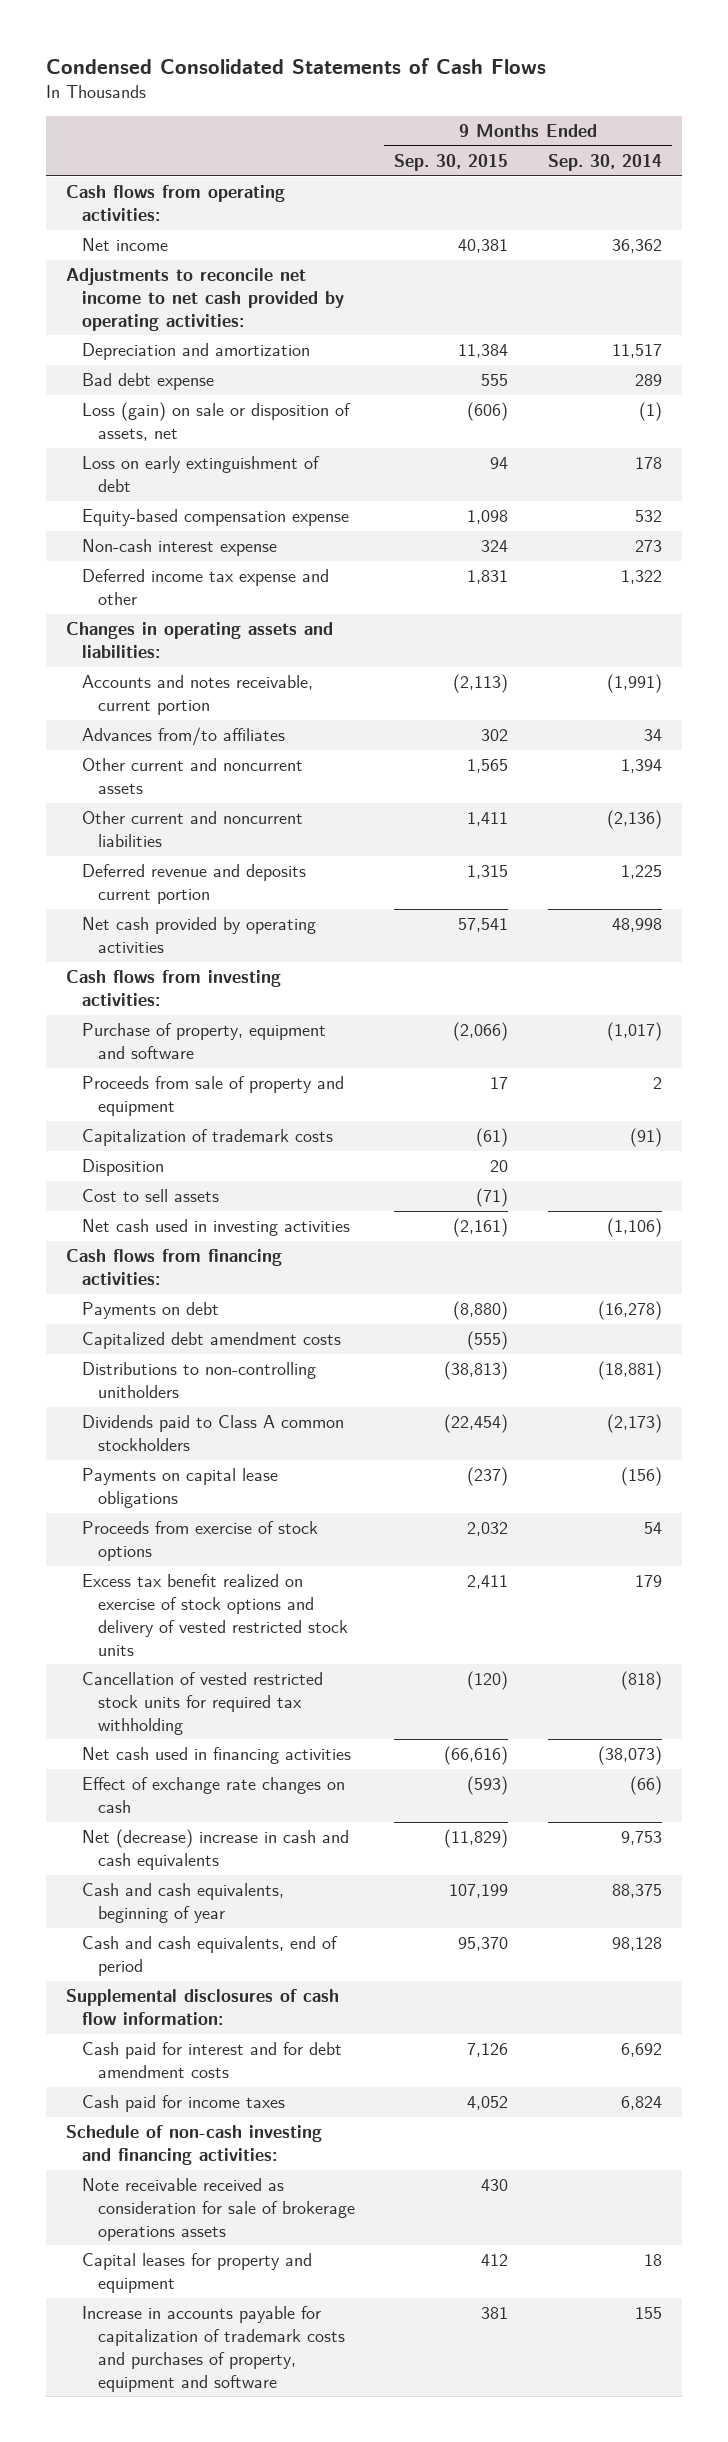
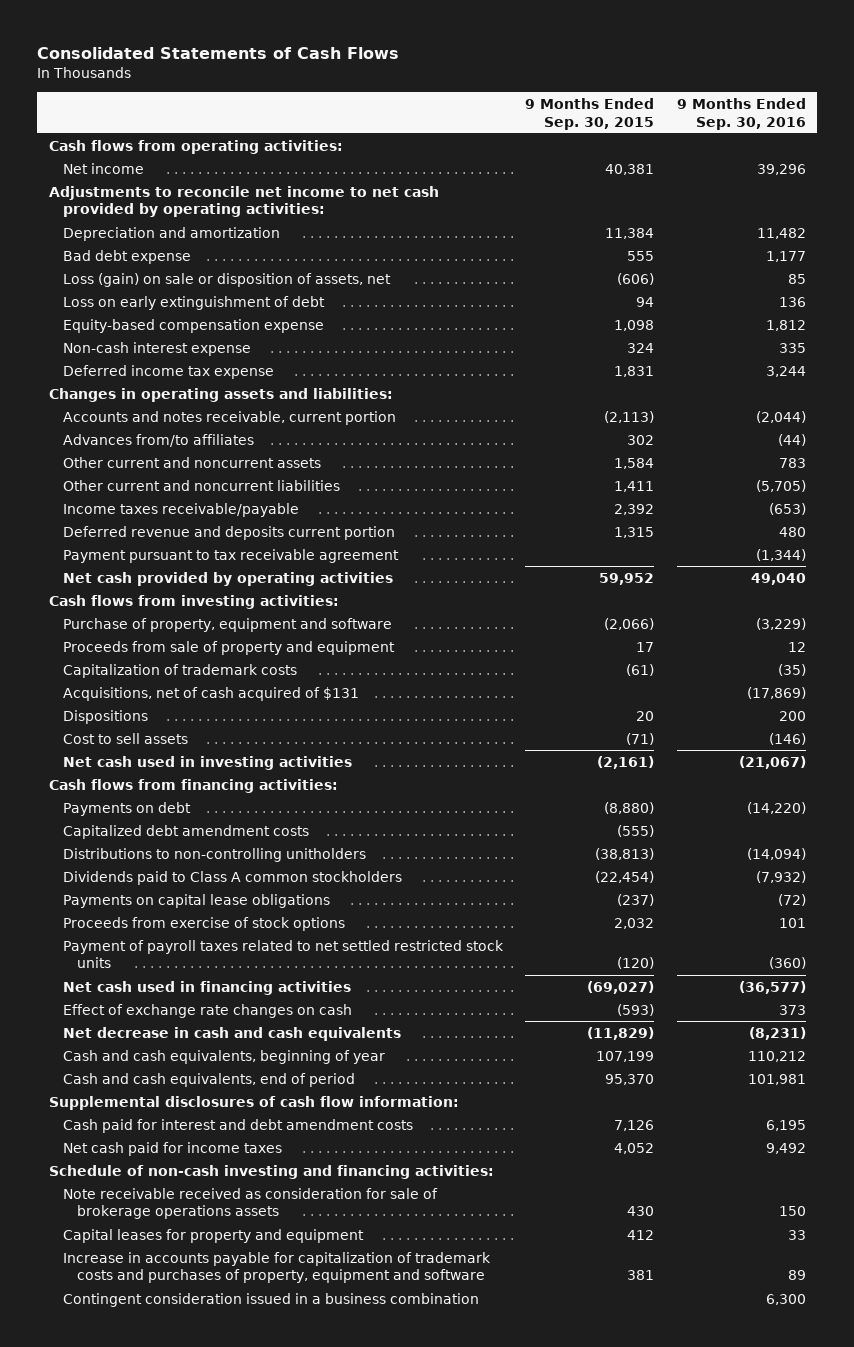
[45,57,546,74] Condensed Consolidated Statements of Cash Flows -> [37,47,400,60] Consolidated Statements of Cash Flows
[548,154,663,172] Sep. 30, 2014 -> none
none -> [676,97,806,130] 9 Months Ended Sep. 30, 2016
[81,569,329,605] Deferred income tax expense and other -> [62,364,274,379] Deferred income tax expense
[467,759,509,774] 1,565 -> [614,457,655,469] 1,584
none -> [62,502,299,517] Income taxes receivable/payable
none -> [62,548,399,563] Payment pursuant to tax receivable agreement
[458,918,509,933] 57,541 -> [599,572,655,585] 59,952
none -> [62,686,359,701] Acquisitions, net of cash acquired of $131
[81,1159,164,1177] Disposition -> [62,709,148,724] Dispositions
[81,1574,348,1656] Excess tax benefit realized on exercise of stock options and delivery of vested restricted stock units -> none
[81,1672,323,1735] Cancellation of vested restricted stock units for required tax withholding -> [62,939,504,969] Payment of payroll taxes related to net settled restricted stock units
[444,1746,509,1766] (66,616) -> [587,980,655,994] (69,027)
[81,1829,349,1870] Net (decrease) increase in cash and cash equivalents -> [62,1026,401,1041] Net decrease in cash and cash equivalents
[81,2042,342,2078] Cash paid for interest and for debt amendment costs -> [62,1118,413,1133] Cash paid for interest and debt amendment costs
[81,2095,285,2113] Cash paid for income taxes -> [62,1141,282,1156] Net cash paid for income taxes
none -> [62,1292,479,1307] Contingent consideration issued in a business combination

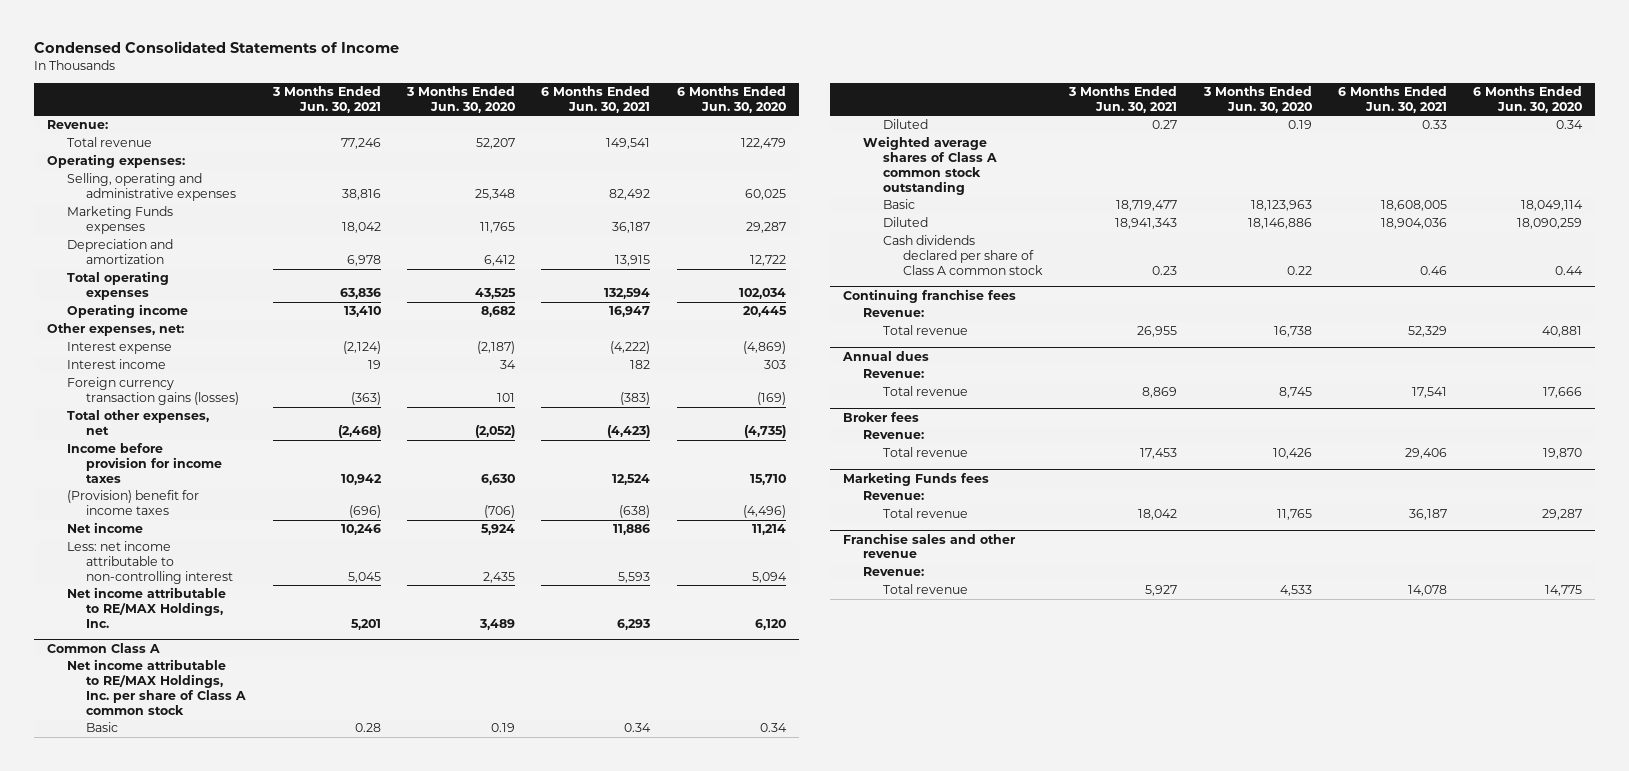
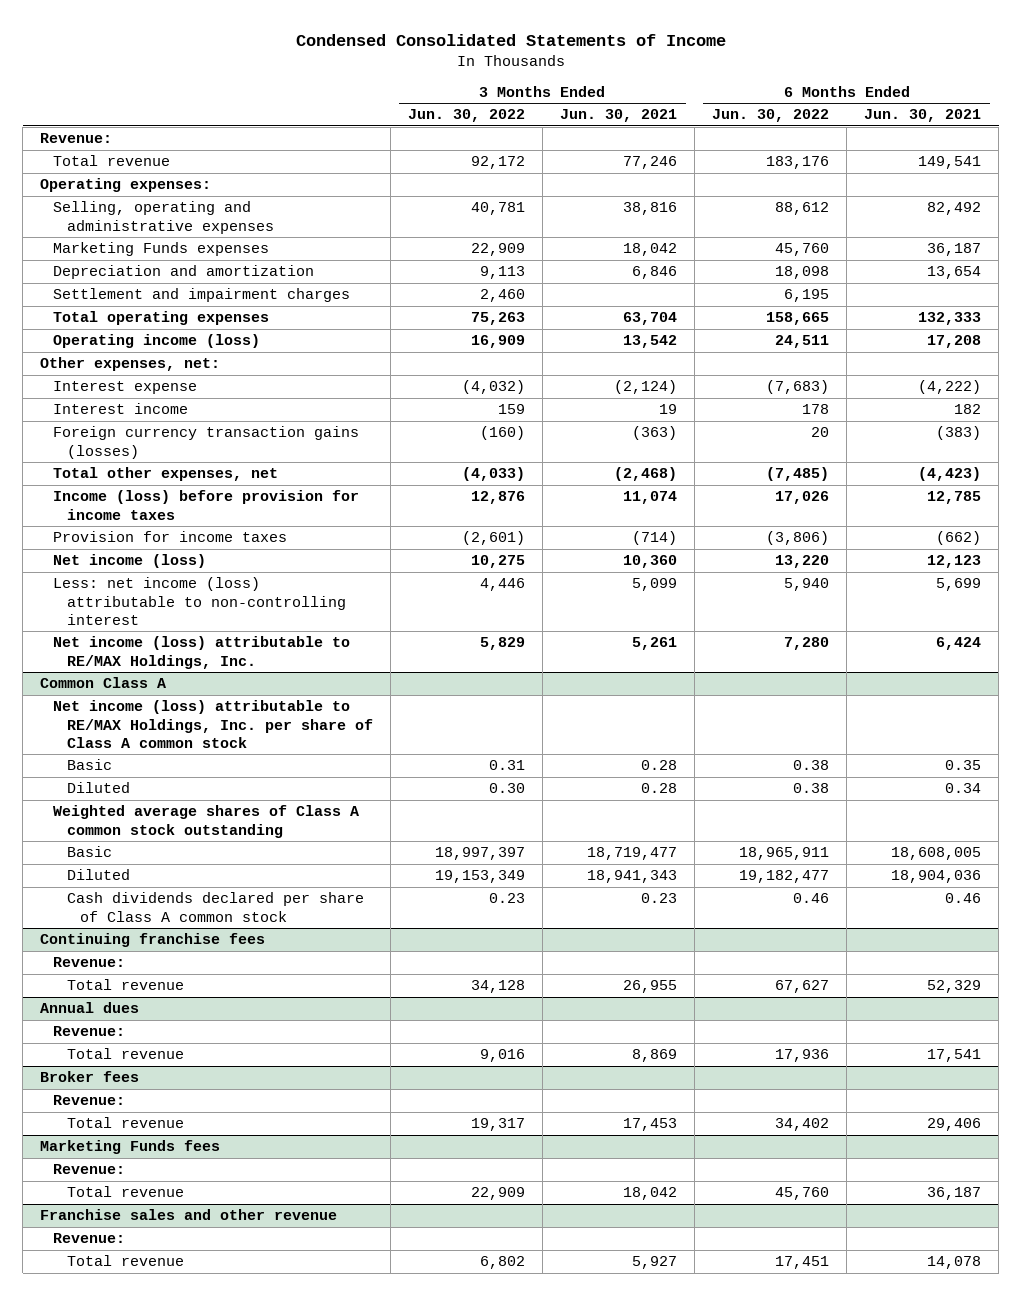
[405,85,515,113] 3 Months Ended Jun. 30, 2020 -> none
[676,85,786,113] 6 Months Ended Jun. 30, 2020 -> none
none -> [407,109,525,123] Jun. 30, 2022
none -> [712,109,830,123] Jun. 30, 2022
[346,255,381,267] 6,978 -> [632,266,678,280] 6,846
[615,255,651,267] 13,915 -> [927,266,982,280] 13,654
none -> [53,288,351,303] Settlement and impairment charges
[339,288,381,300] 63,836 -> [623,312,678,326] 63,704
[604,288,651,300] 132,594 -> [918,312,982,326] 132,333
[66,304,188,319] Operating income -> [53,334,261,349] Operating income (loss)
[343,306,381,318] 13,410 -> [623,335,678,349] 13,542
[609,306,651,318] 16,947 -> [927,335,982,349] 17,208
[66,443,223,483] Income before provision for income taxes -> [53,490,360,520] Income (loss) before provision for income taxes
[340,473,382,485] 10,942 -> [623,491,678,505] 11,074
[612,473,651,485] 12,524 -> [927,491,982,505] 12,785
[66,490,199,516] (Provision) benefit for income taxes -> [53,531,288,543] Provision for income taxes
[348,505,381,519] (696) -> [632,531,678,546] (714)
[619,505,651,519] (638) -> [936,531,982,546] (662)
[66,522,143,534] Net income -> [53,554,207,569] Net income (loss)
[340,524,381,536] 10,246 -> [623,555,678,569] 10,360
[613,524,651,536] 11,886 -> [927,555,982,569] 12,123
[66,541,234,584] Less: net income attributable to non-controlling interest -> [53,577,346,626] Less: net income (loss) attributable to non-controlling interest
[347,571,381,583] 5,045 -> [632,578,678,592] 5,099
[618,571,651,583] 5,593 -> [936,578,982,592] 5,699
[66,587,226,628] Net income attributable to RE/MAX Holdings, Inc. -> [53,636,351,669] Net income (loss) attributable to RE/MAX Holdings, Inc.
[350,618,381,630] 5,201 -> [632,637,678,651] 5,261
[617,618,651,630] 6,293 -> [936,637,982,651] 6,424
[66,659,247,715] Net income attributable to RE/MAX Holdings, Inc. per share of Class A common stock -> [53,700,373,749] Net income (loss) attributable to RE/MAX Holdings, Inc. per share of Class A common stock
[624,723,652,733] 0.34 -> [945,760,982,771] 0.35
[1152,120,1178,130] 0.27 -> [641,783,678,794] 0.28
[1421,120,1447,130] 0.33 -> [945,783,982,794] 0.34

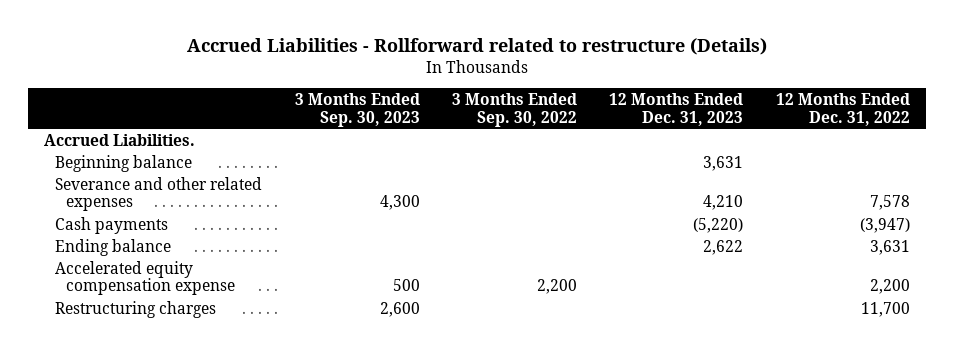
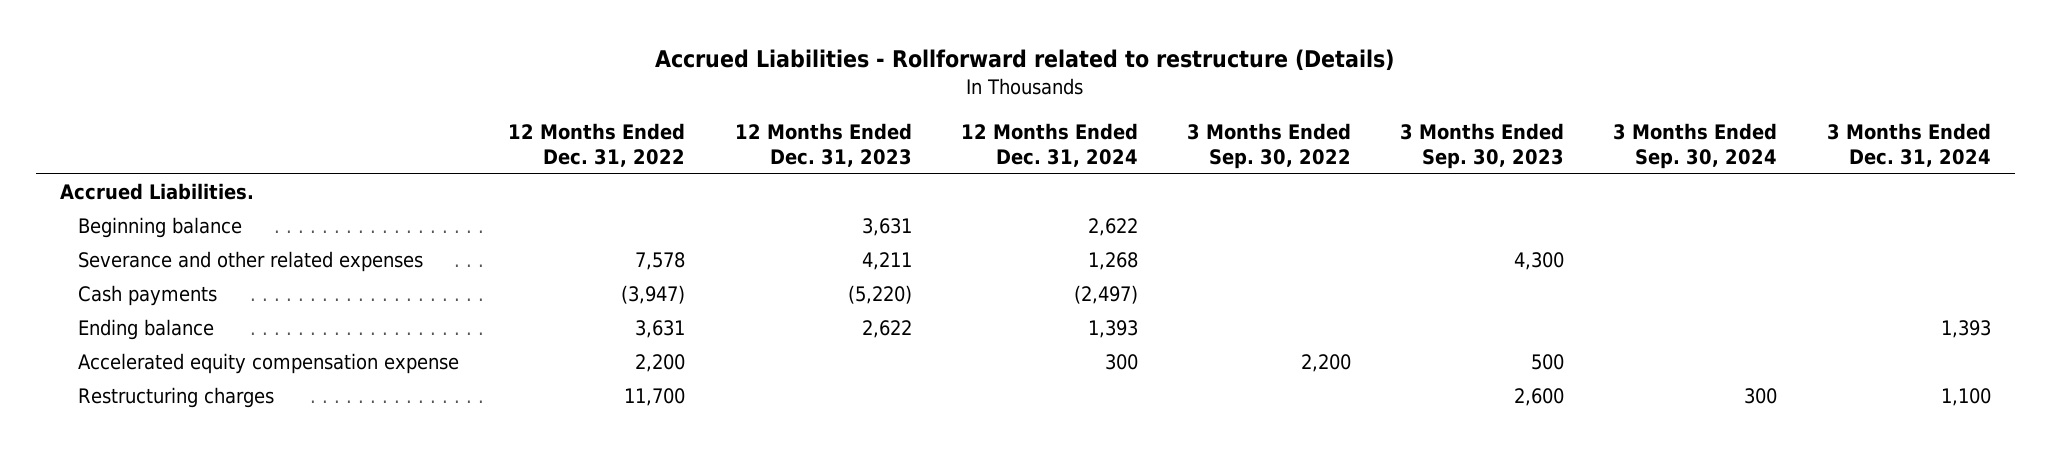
none -> [960,122,1138,168] 12 Months Ended Dec. 31, 2024
none -> [1613,122,1778,170] 3 Months Ended Sep. 30, 2024
none -> [1826,122,1991,168] 3 Months Ended Dec. 31, 2024
[703,195,744,211] 4,210 -> [861,252,912,271] 4,211

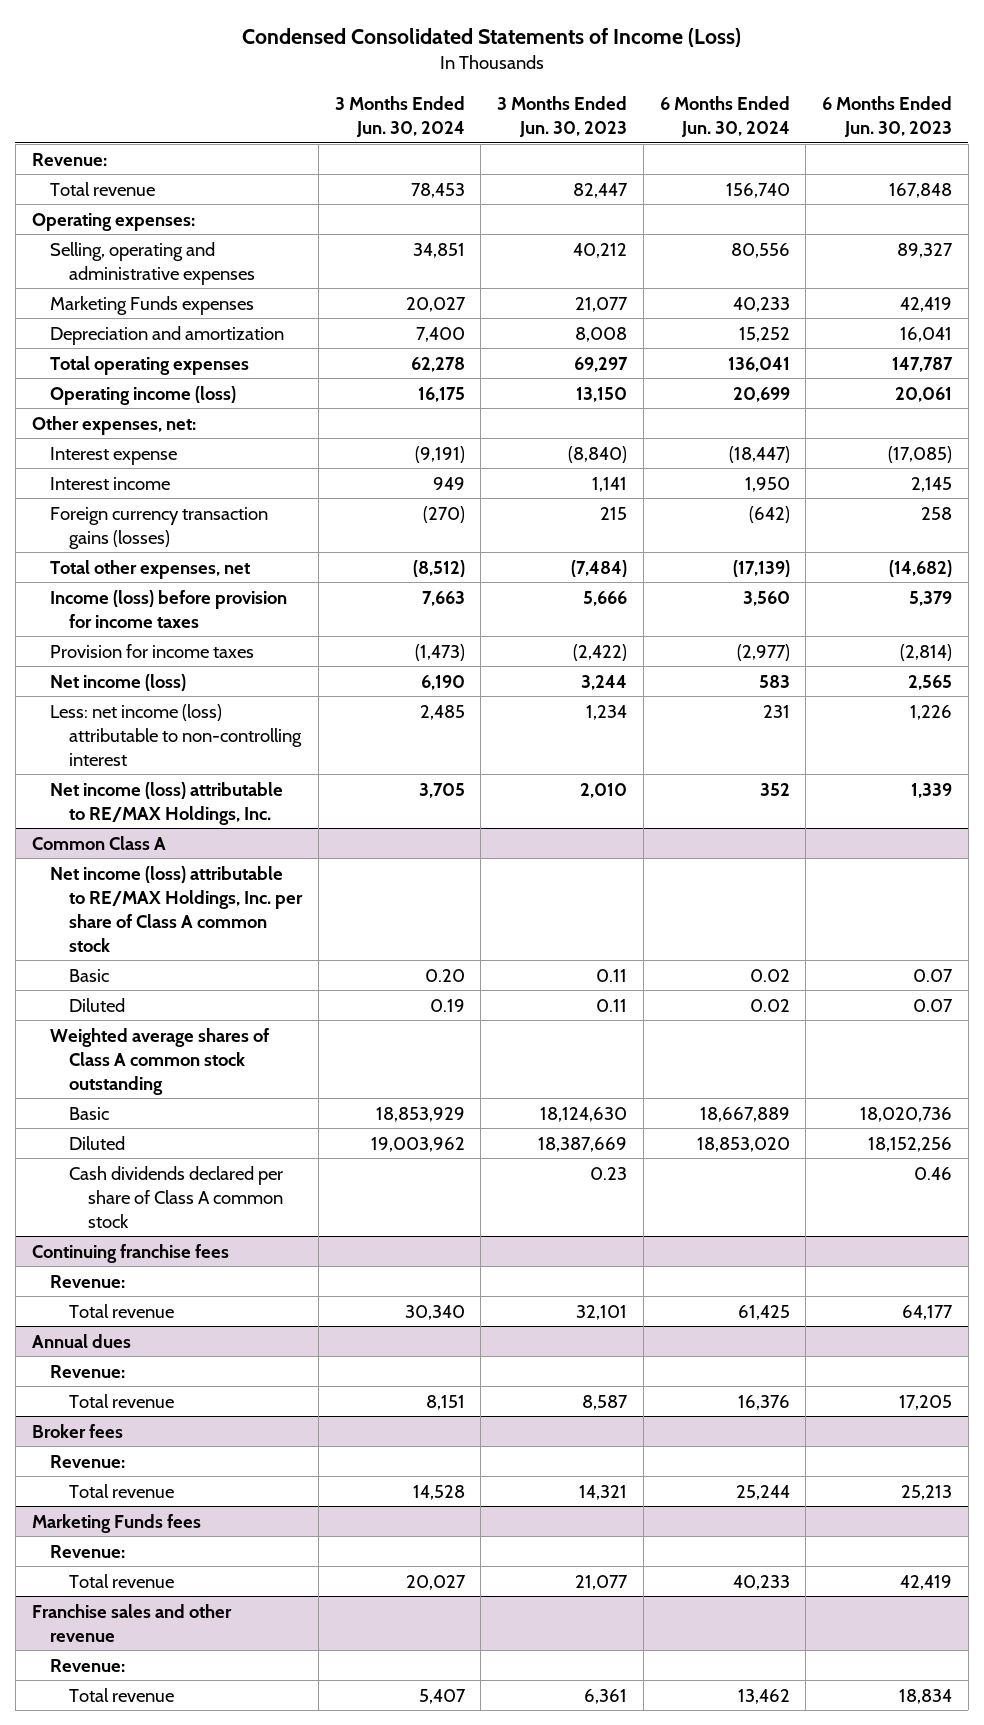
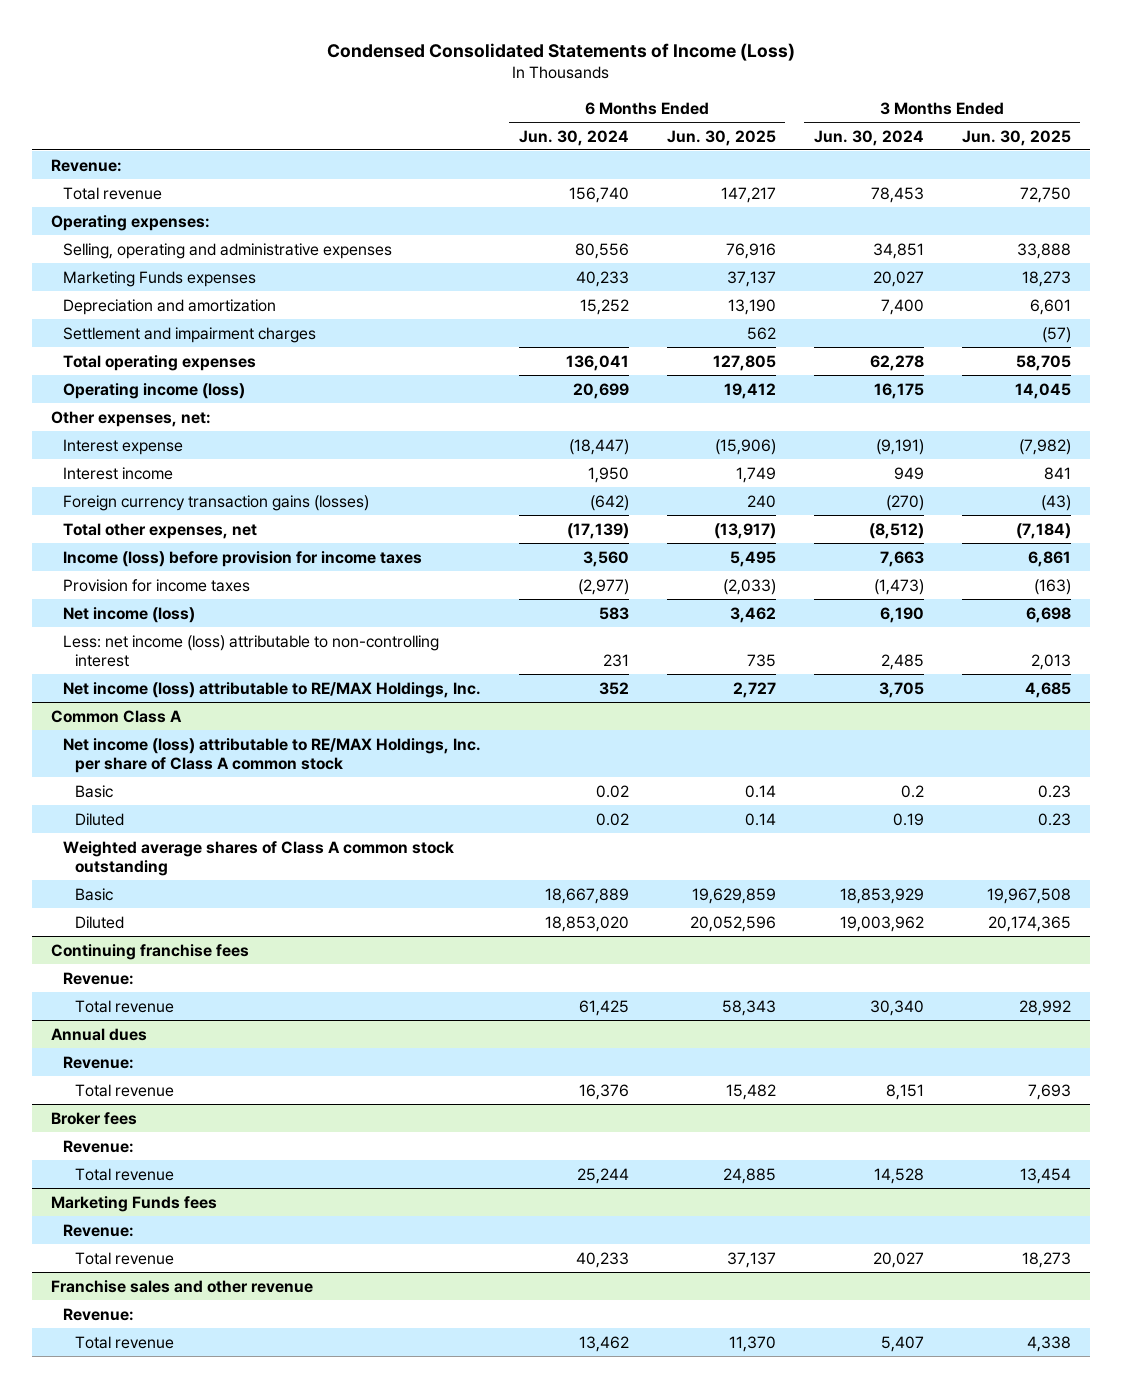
[497,95,628,137] 3 Months Ended Jun. 30, 2023 -> none
[822,95,953,137] 6 Months Ended Jun. 30, 2023 -> none
none -> [666,129,776,146] Jun. 30, 2025
none -> [961,129,1071,146] Jun. 30, 2025
none -> [63,326,317,343] Settlement and impairment charges
[424,968,465,982] 0.20 -> [900,784,924,798] 0.2
[69,1165,284,1228] Cash dividends declared per share of Class A common stock -> none

